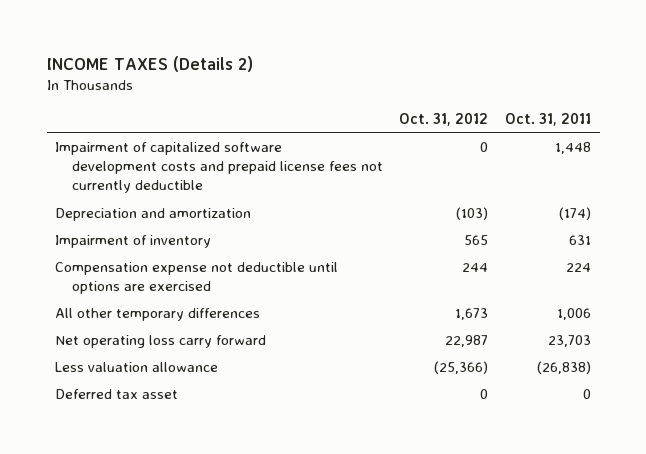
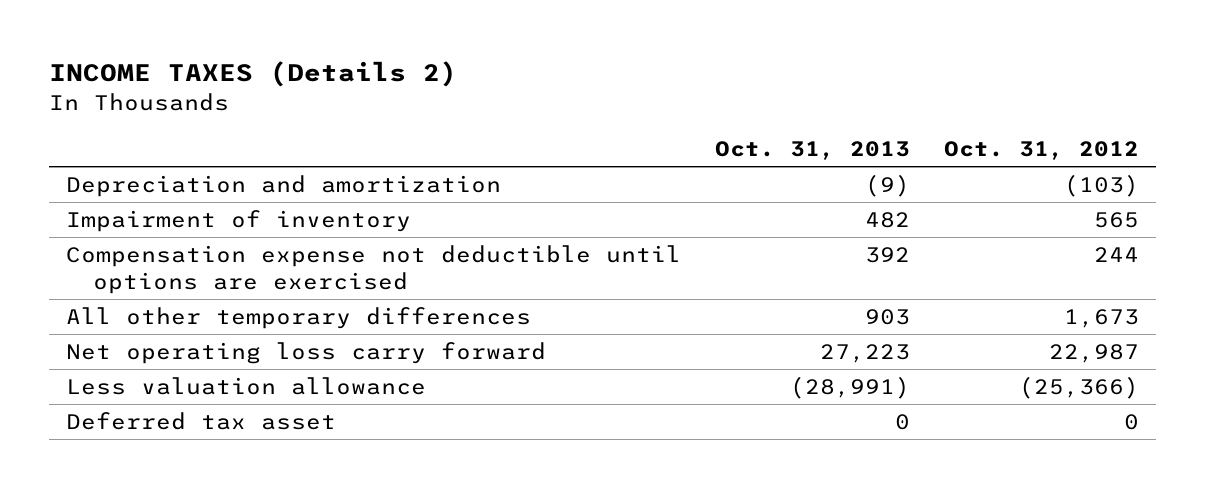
[505,112,592,126] Oct. 31, 2011 -> none
none -> [715,140,911,160] Oct. 31, 2013
[55,141,383,194] Impairment of capitalized software development costs and prepaid license fees not currently deductible -> none

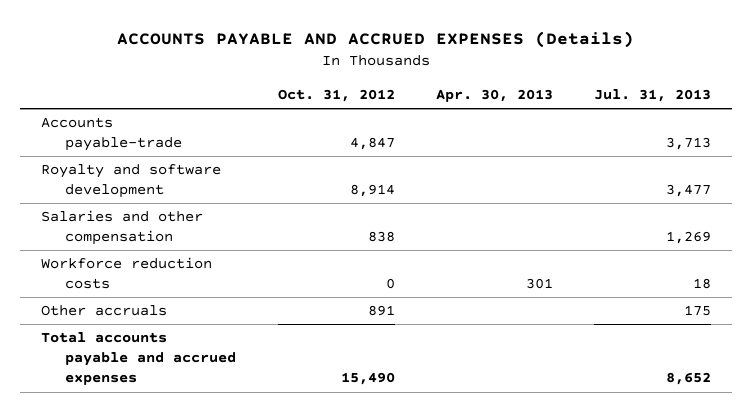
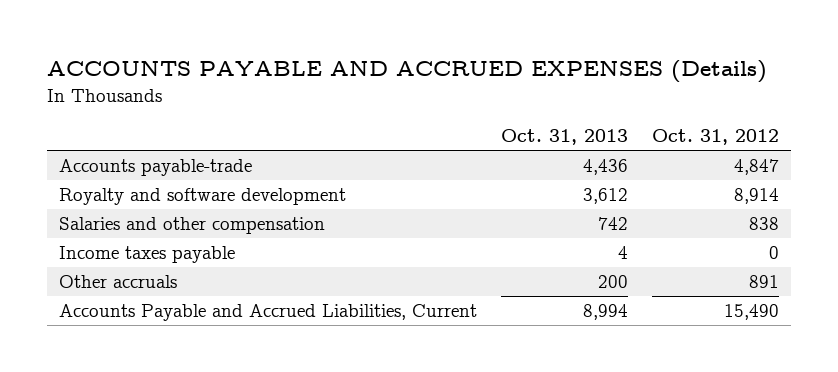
[435,89,553,103] Apr. 30, 2013 -> none
[594,89,712,103] Jul. 31, 2013 -> none
none -> [500,129,628,146] Oct. 31, 2013
[40,257,212,290] Workforce reduction costs -> none
none -> [58,246,235,264] Income taxes payable
[40,332,237,386] Total accounts payable and accrued expenses -> [58,304,477,322] Accounts Payable and Accrued Liabilities, Current

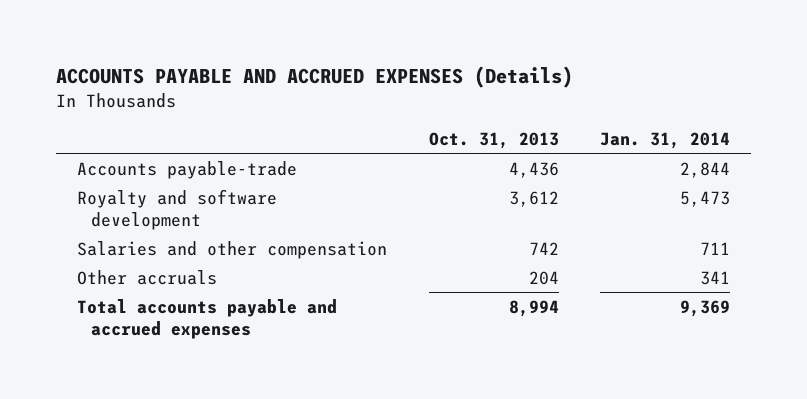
[651,129,779,146] Oct. 31, 2012 -> none
none -> [600,131,731,149] Jan. 31, 2014
[58,246,235,264] Income taxes payable -> none
[597,275,628,289] 200 -> [528,270,559,285] 204
[58,304,477,322] Accounts Payable and Accrued Liabilities, Current -> [76,298,337,339] Total accounts payable and accrued expenses

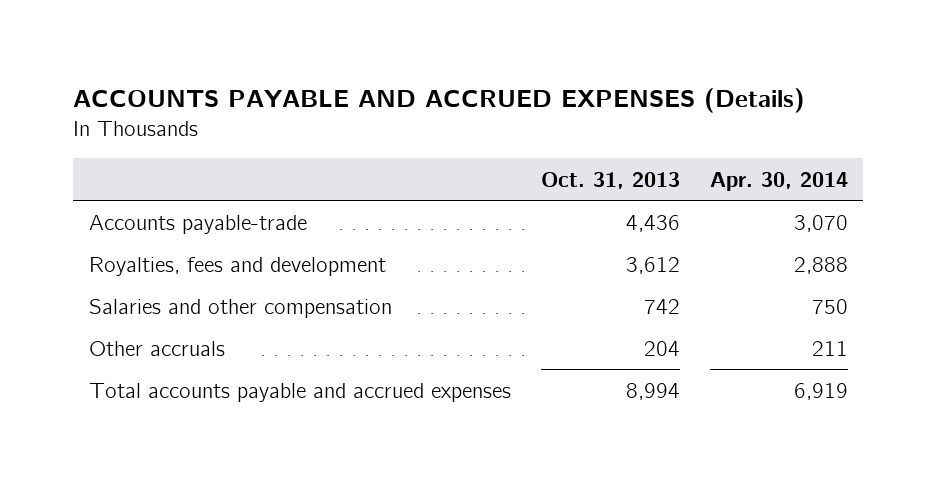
[600,131,731,149] Jan. 31, 2014 -> none
none -> [710,171,849,191] Apr. 30, 2014
[76,188,277,230] Royalty and software development -> [88,256,386,276] Royalties, fees and development

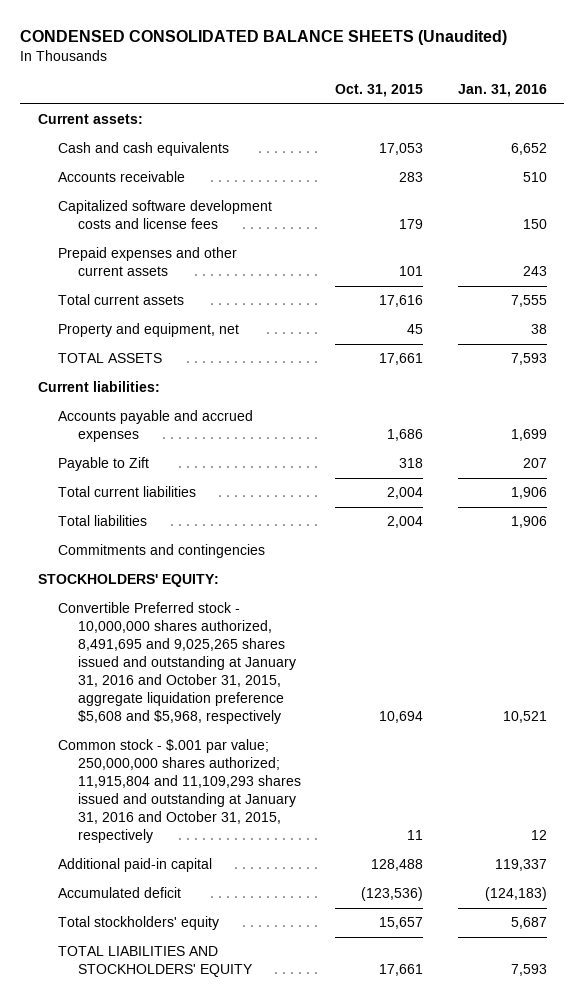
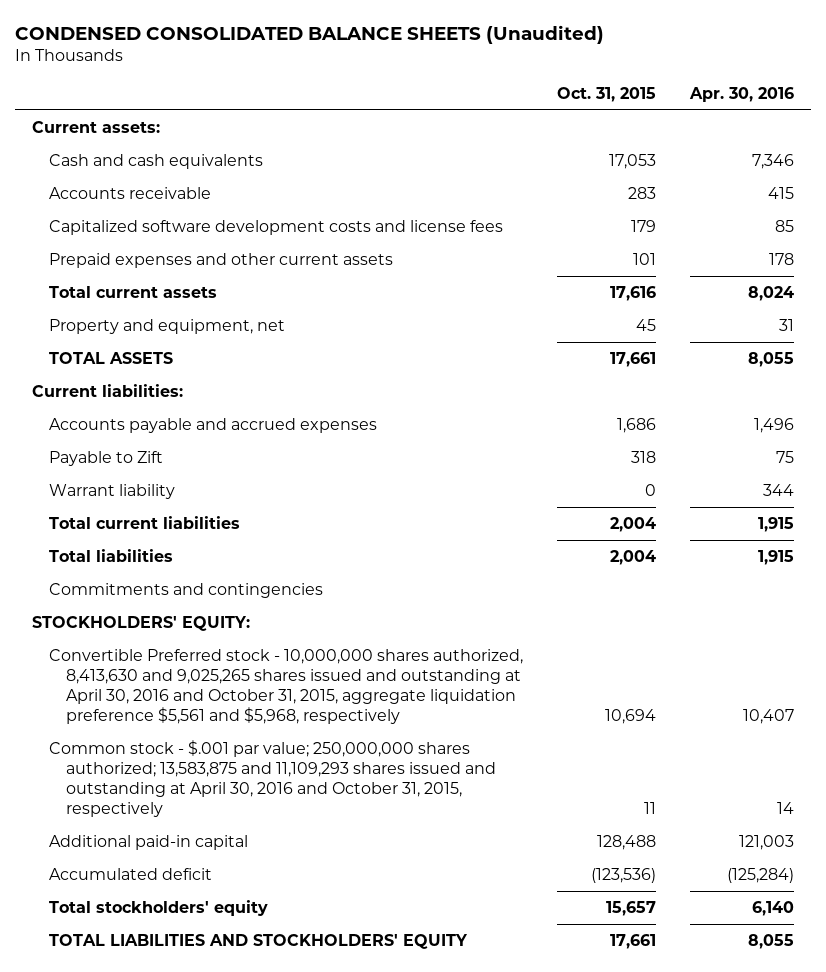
[458,84,548,98] Jan. 31, 2016 -> none
none -> [689,86,795,102] Apr. 30, 2016
none -> [48,483,175,499] Warrant liability
[57,602,296,725] Convertible Preferred stock - 10,000,000 shares authorized, 8,491,695 and 9,025,265 shares issued and outstanding at January 31, 2016 and October 31, 2015, aggregate liquidation preference $5,608 and $5,968, respectively -> [48,648,523,725] Convertible Preferred stock - 10,000,000 shares authorized, 8,413,630 and 9,025,265 shares issued and outstanding at April 30, 2016 and October 31, 2015, aggregate liquidation preference $5,561 and $5,968, respectively
[57,739,301,844] Common stock - $.001 par value; 250,000,000 shares authorized; 11,915,804 and 11,109,293 shares issued and outstanding at January 31, 2016 and October 31, 2015, respectively -> [48,739,497,818] Common stock - $.001 par value; 250,000,000 shares authorized; 13,583,875 and 11,109,293 shares issued and outstanding at April 30, 2016 and October 31, 2015, respectively

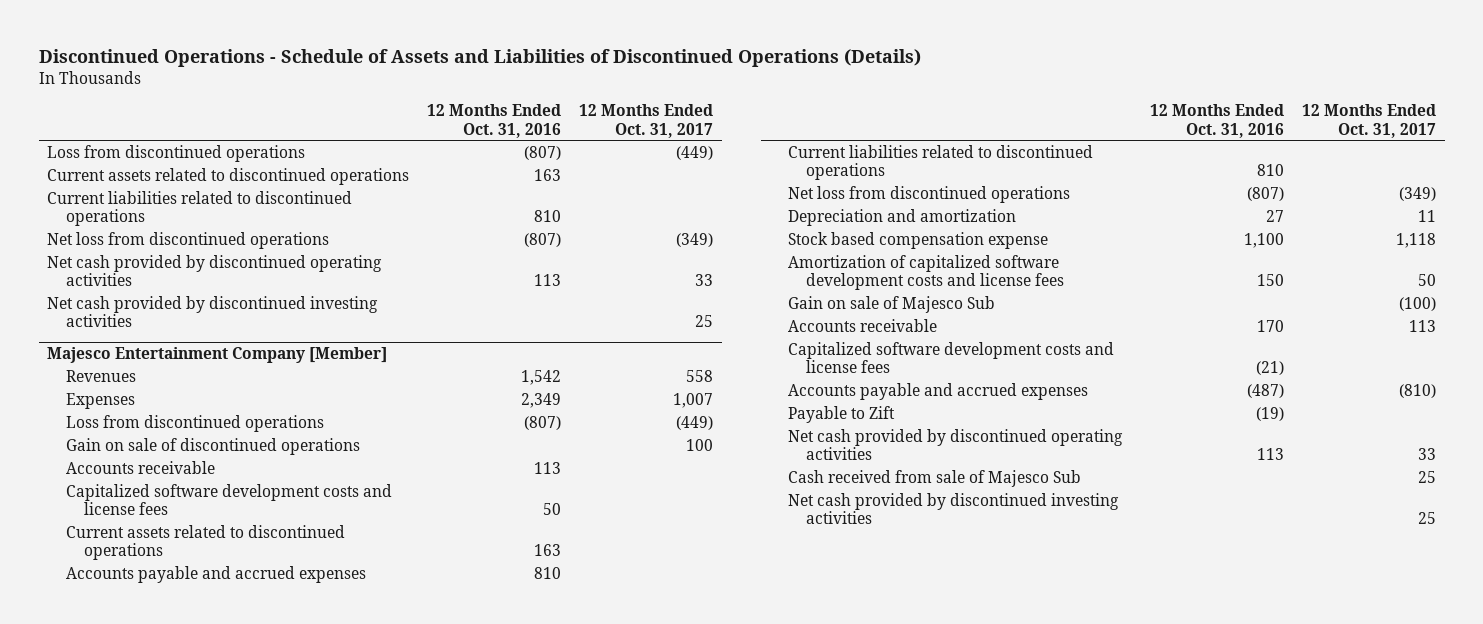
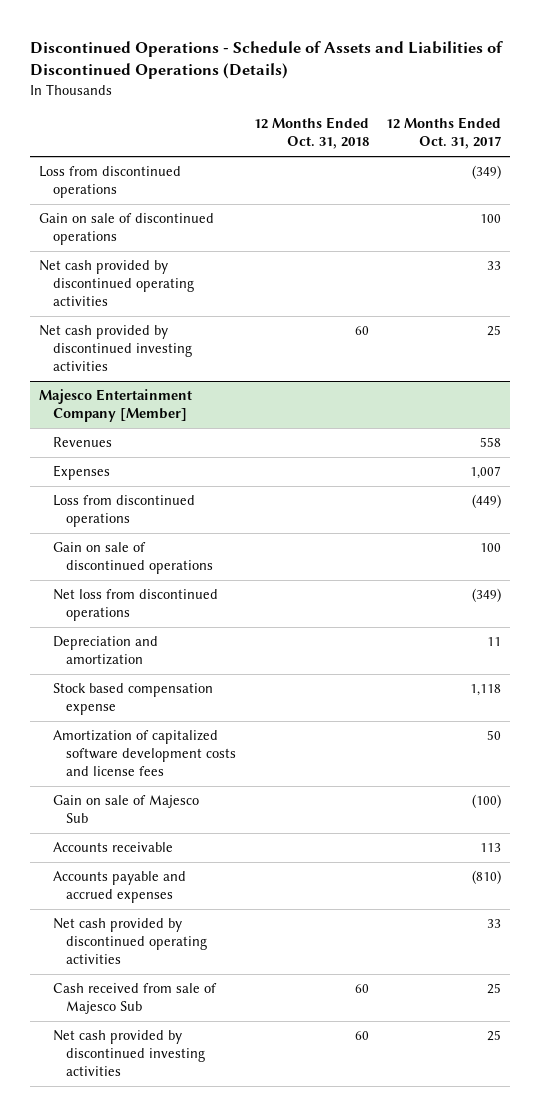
[427,104,562,138] 12 Months Ended Oct. 31, 2016 -> none
none -> [253,117,369,150] 12 Months Ended Oct. 31, 2018
[47,167,410,185] Current assets related to discontinued operations -> none
[47,190,353,227] Current liabilities related to discontinued operations -> none
[47,231,330,249] Net loss from discontinued operations -> none
[676,145,714,160] (449) -> [472,165,502,180] (349)
none -> [38,213,214,246] Gain on sale of discontinued operations
[65,460,215,474] Accounts receivable -> none
[65,483,392,516] Capitalized software development costs and license fees -> none
[65,524,345,561] Current assets related to discontinued operations -> none
[65,565,366,583] Accounts payable and accrued expenses -> none
[788,144,1094,181] Current liabilities related to discontinued operations -> none
[788,341,1115,374] Capitalized software development costs and license fees -> none
[788,405,896,423] Payable to Zift -> none

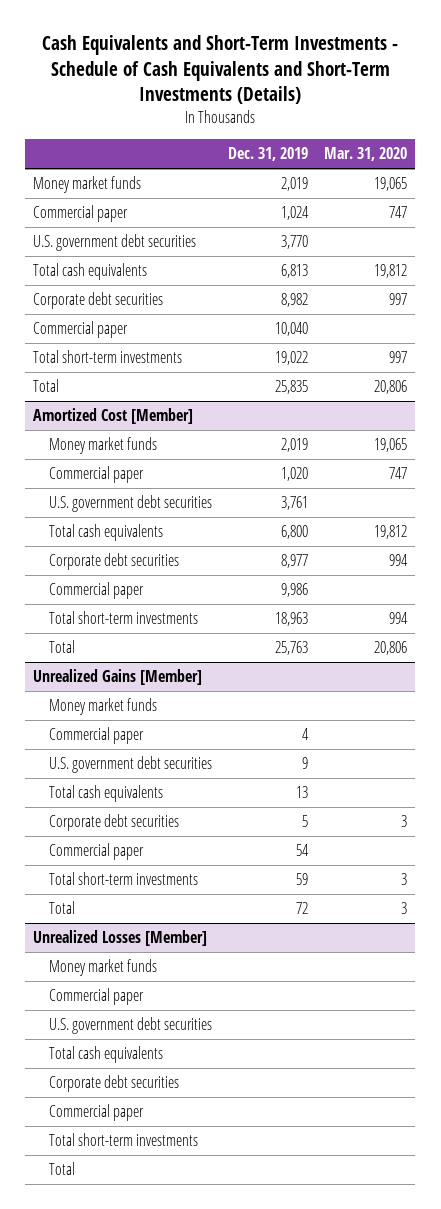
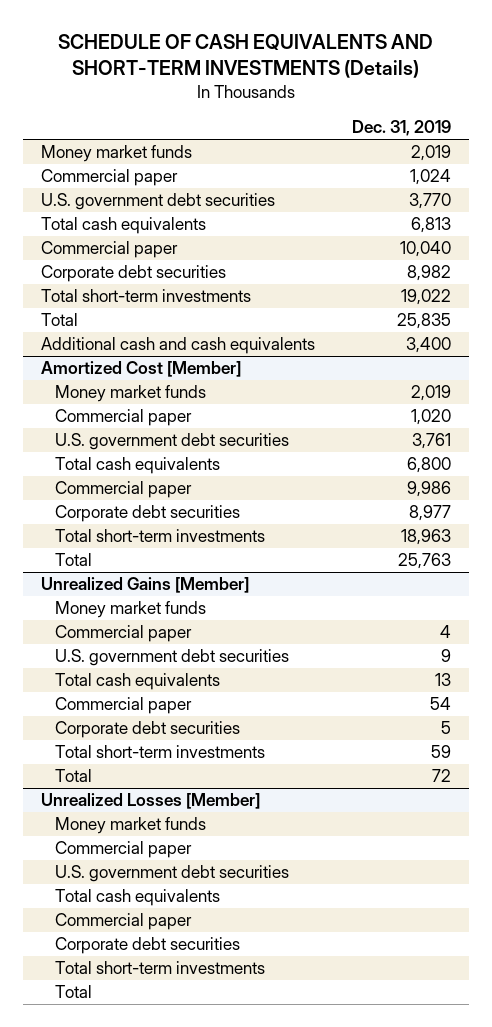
[42,35,399,104] Cash Equivalents and Short-Term Investments - Schedule of Cash Equivalents and Short-Term Investments (Details) -> [58,34,434,79] SCHEDULE OF CASH EQUIVALENTS AND SHORT-TERM INVESTMENTS (Details)
[324,147,408,162] Mar. 31, 2020 -> none
[33,292,164,310] Corporate debt securities -> [41,265,227,283] Corporate debt securities
none -> [41,337,316,355] Additional cash and cash equivalents
[48,553,179,571] Corporate debt securities -> [55,505,241,523] Corporate debt securities
[48,814,179,832] Corporate debt securities -> [55,721,241,739] Corporate debt securities
[48,1075,179,1093] Corporate debt securities -> [55,937,241,955] Corporate debt securities

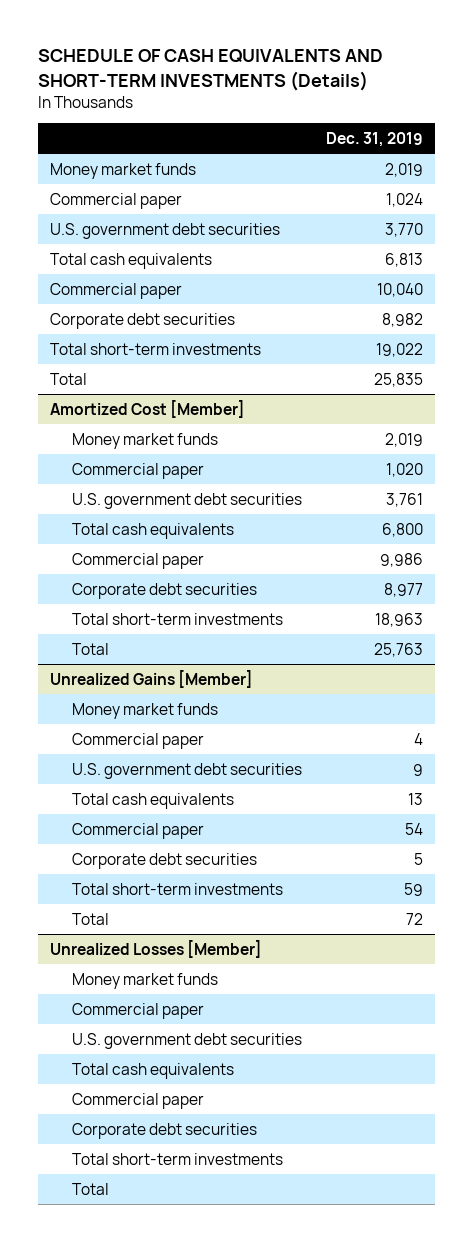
[41,337,316,355] Additional cash and cash equivalents -> none

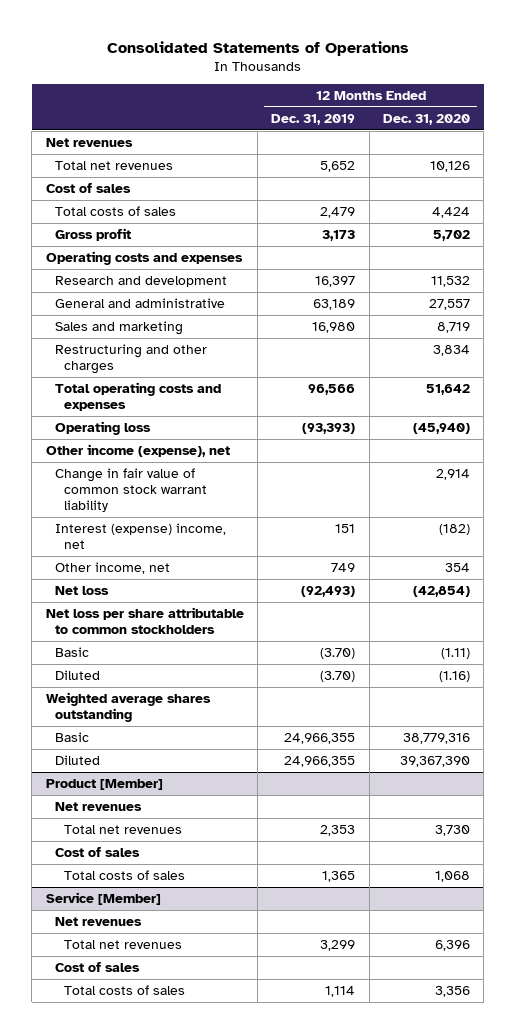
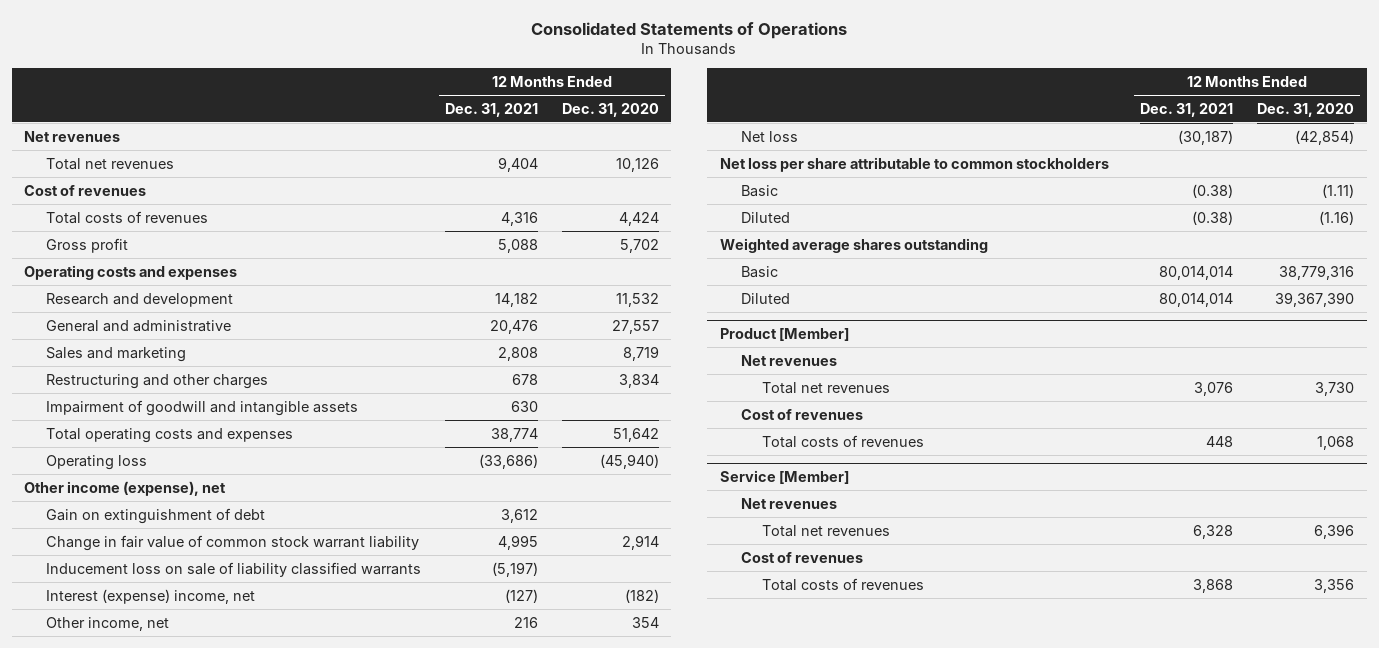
[271,113,356,125] Dec. 31, 2019 -> none
none -> [444,102,538,117] Dec. 31, 2021
[45,182,131,193] Cost of sales -> [24,184,147,196] Cost of revenues
[55,205,177,216] Total costs of sales -> [45,210,208,224] Total costs of revenues
none -> [45,399,358,416] Impairment of goodwill and intangible assets
none -> [45,507,265,524] Gain on extinguishment of debt
none -> [45,561,421,577] Inducement loss on sale of liability classified warrants
[55,846,141,857] Cost of sales -> [740,408,863,420] Cost of revenues
[64,869,186,880] Total costs of sales -> [761,434,924,448] Total costs of revenues
[55,961,141,972] Cost of sales -> [740,551,863,563] Cost of revenues
[64,984,186,995] Total costs of sales -> [761,577,924,591] Total costs of revenues

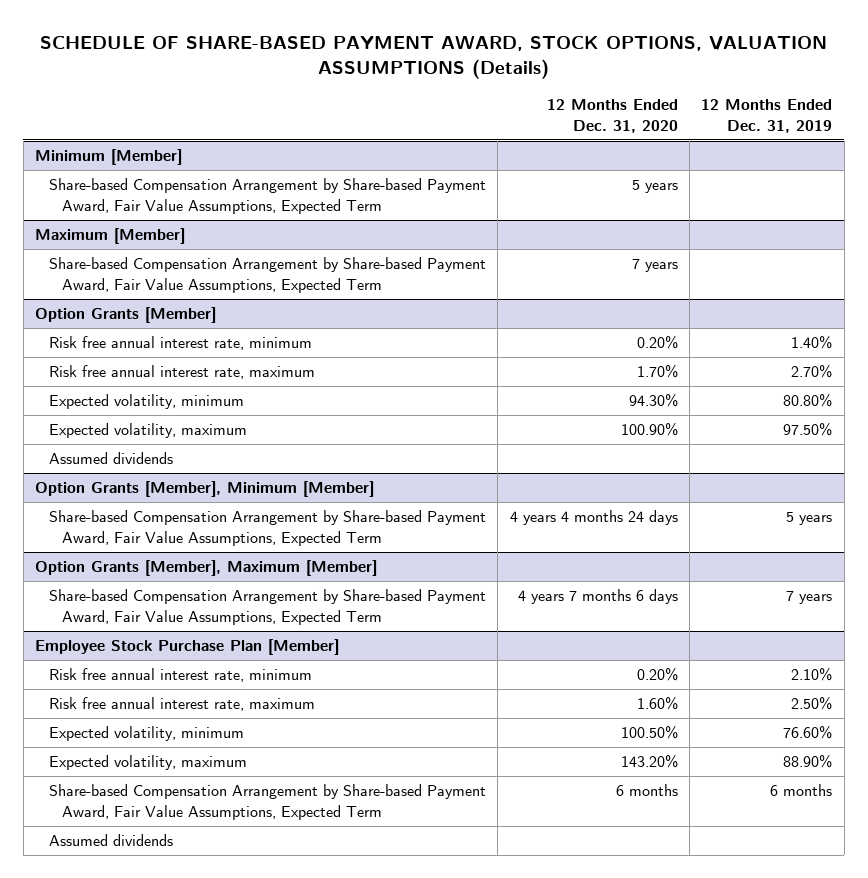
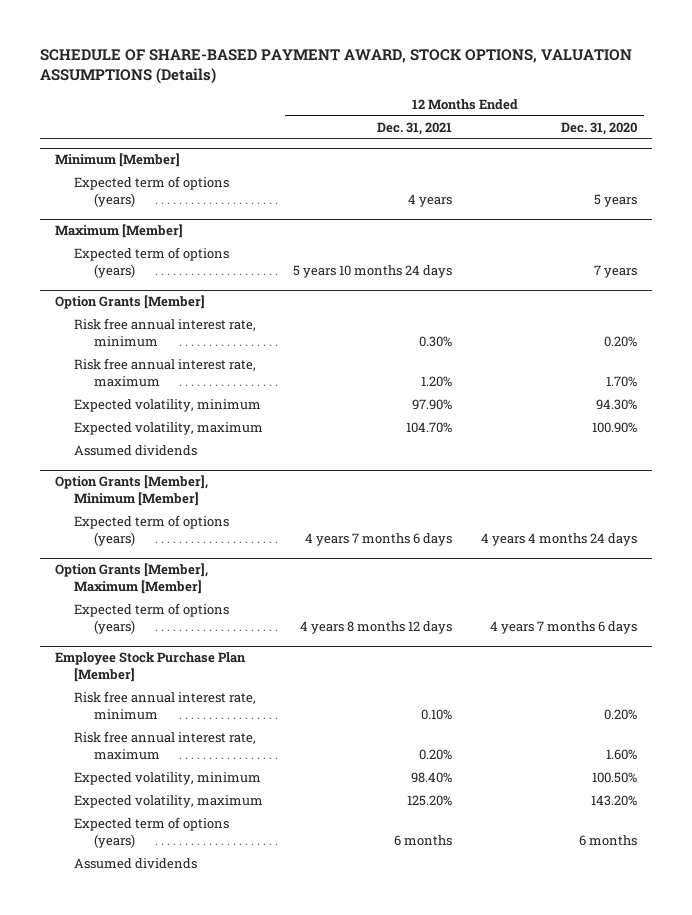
[701,99,833,133] 12 Months Ended Dec. 31, 2019 -> none
none -> [376,121,452,135] Dec. 31, 2021
[48,178,486,214] Share-based Compensation Arrangement by Share-based Payment Award, Fair Value Assumptions, Expected Term -> [74,176,230,207] Expected term of options (years)
[48,257,486,293] Share-based Compensation Arrangement by Share-based Payment Award, Fair Value Assumptions, Expected Term -> [74,247,230,278] Expected term of options (years)
[48,510,486,546] Share-based Compensation Arrangement by Share-based Payment Award, Fair Value Assumptions, Expected Term -> [74,515,230,546] Expected term of options (years)
[48,589,486,625] Share-based Compensation Arrangement by Share-based Payment Award, Fair Value Assumptions, Expected Term -> [74,603,230,634] Expected term of options (years)
[48,784,486,820] Share-based Compensation Arrangement by Share-based Payment Award, Fair Value Assumptions, Expected Term -> [74,817,230,848] Expected term of options (years)

